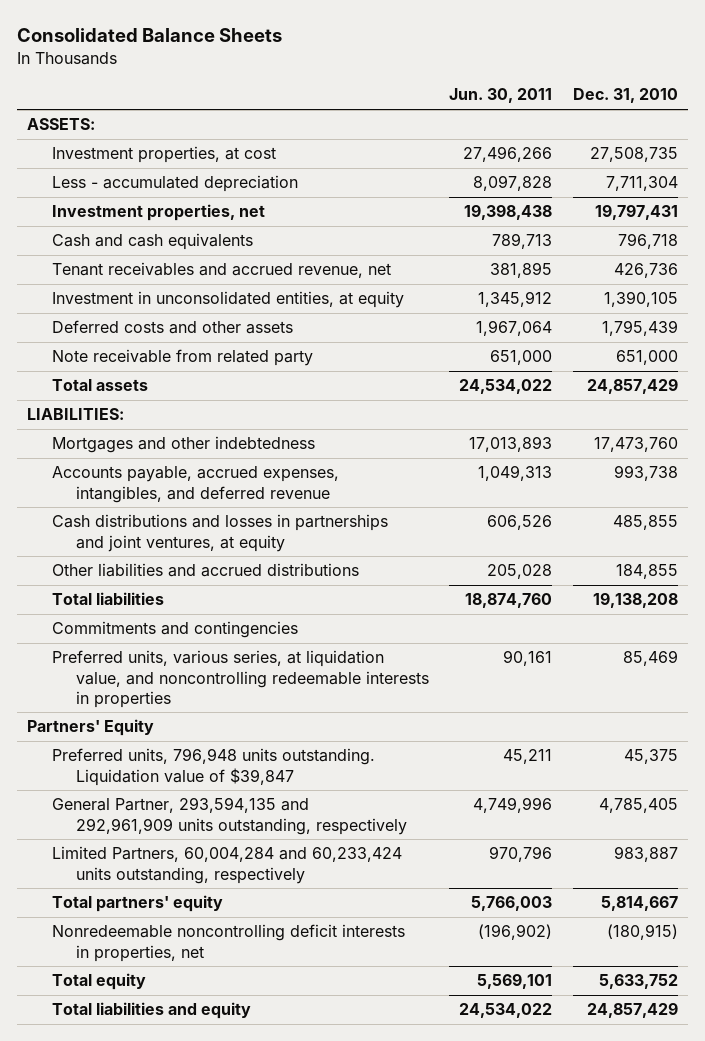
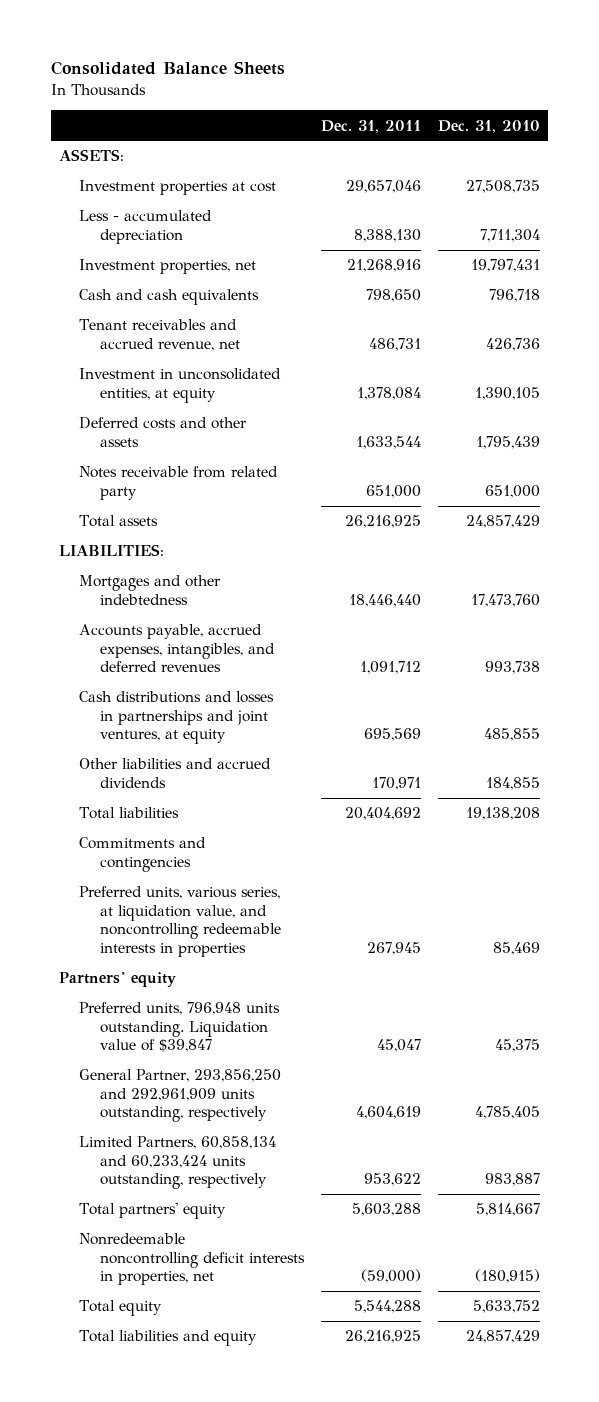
[449,88,553,104] Jun. 30, 2011 -> none
none -> [320,119,421,133] Dec. 31, 2011
[51,146,276,164] Investment properties, at cost -> [79,180,277,196] Investment properties at cost
[51,349,313,367] Note receivable from related party -> [79,466,279,500] Notes receivable from related party
[51,466,339,503] Accounts payable, accrued expenses, intangibles, and deferred revenue -> [79,624,275,673] Accounts payable, accrued expenses, intangibles, and deferred revenues
[51,563,359,578] Other liabilities and accrued distributions -> [79,758,272,788] Other liabilities and accrued dividends
[27,719,155,737] Partners' Equity -> [59,972,177,988] Partners' equity
[51,797,407,835] General Partner, 293,594,135 and 292,961,909 units outstanding, respectively -> [79,1069,282,1123] General Partner, 293,856,250 and 292,961,909 units outstanding, respectively
[51,846,402,884] Limited Partners, 60,004,284 and 60,233,424 units outstanding, respectively -> [79,1136,277,1190] Limited Partners, 60,858,134 and 60,233,424 units outstanding, respectively

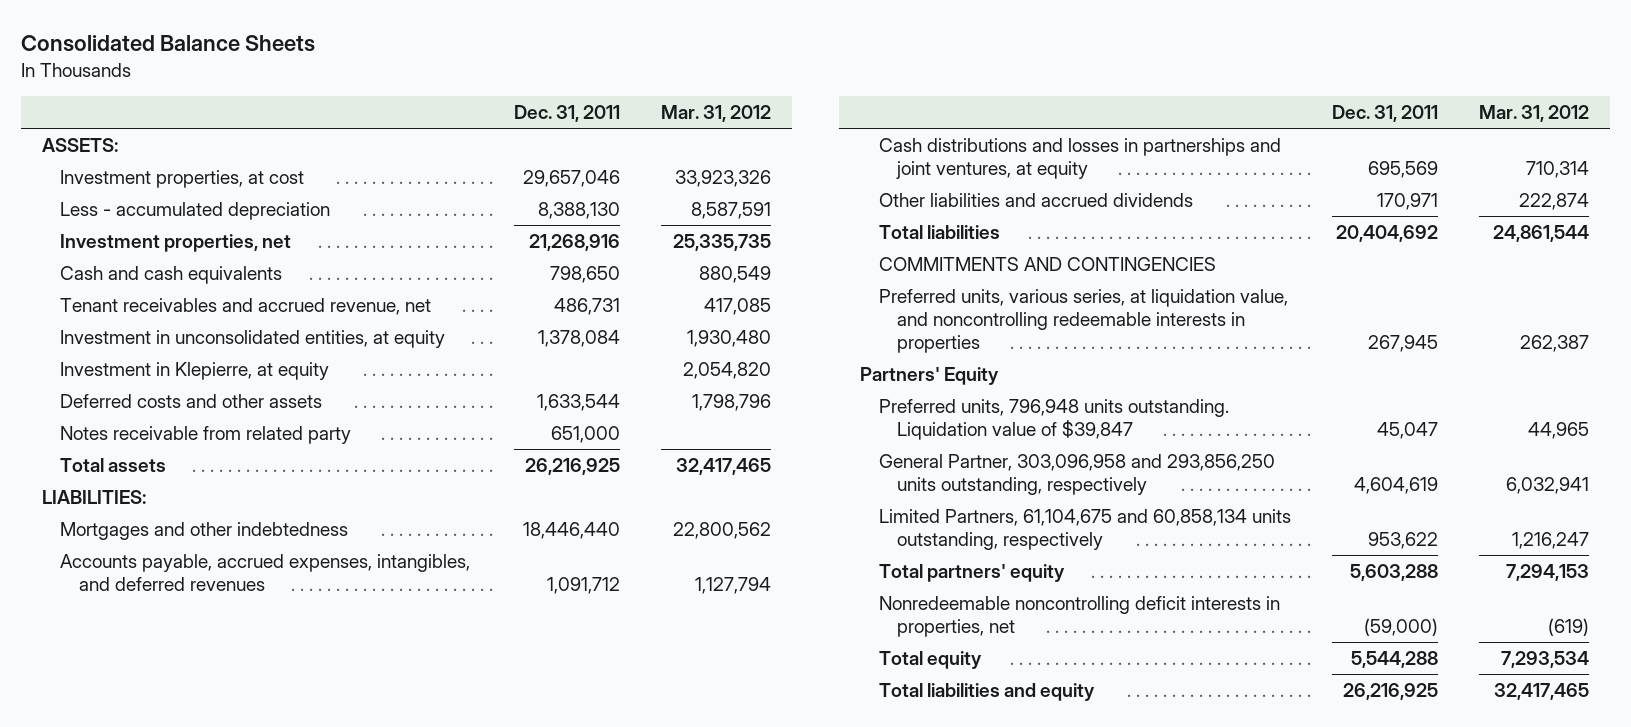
[437,119,540,133] Dec. 31, 2010 -> none
none -> [660,104,771,122] Mar. 31, 2012
[79,180,277,196] Investment properties at cost -> [60,170,305,189] Investment properties, at cost
none -> [60,362,330,381] Investment in Klepierre, at equity
[79,837,207,872] Commitments and contingencies -> [878,257,1216,272] COMMITMENTS AND CONTINGENCIES
[59,972,177,988] Partners' equity -> [860,367,1000,386] Partners' Equity
[79,1069,282,1123] General Partner, 293,856,250 and 292,961,909 units outstanding, respectively -> [878,454,1275,495] General Partner, 303,096,958 and 293,856,250 units outstanding, respectively
[79,1136,277,1190] Limited Partners, 60,858,134 and 60,233,424 units outstanding, respectively -> [878,509,1291,550] Limited Partners, 61,104,675 and 60,858,134 units outstanding, respectively

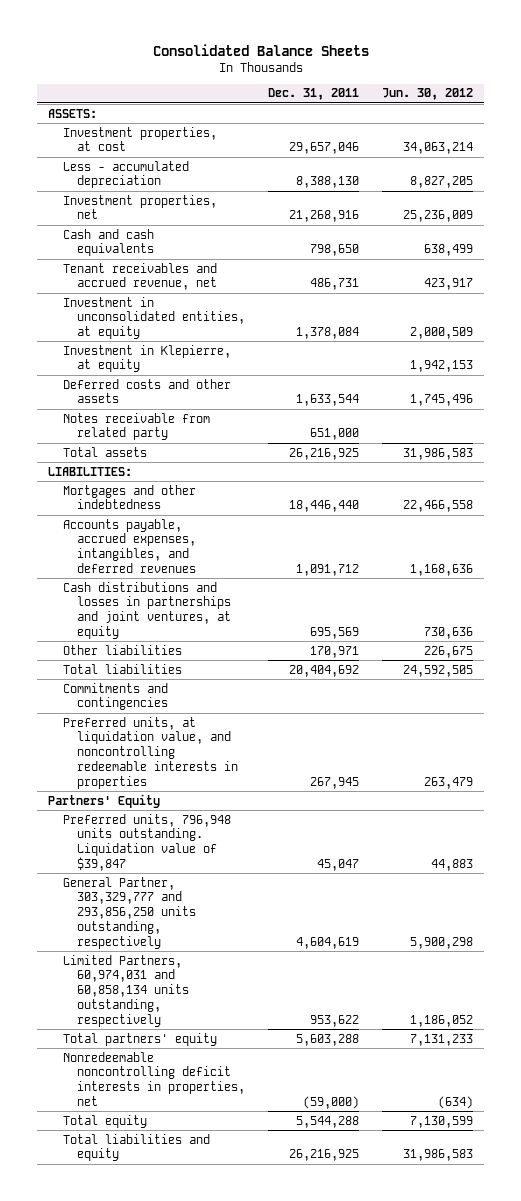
[660,104,771,122] Mar. 31, 2012 -> none
none -> [381,88,473,101] Jun. 30, 2012
[878,193,1193,208] Other liabilities and accrued dividends -> [62,644,182,655] Other liabilities
[878,257,1216,272] COMMITMENTS AND CONTINGENCIES -> [62,682,168,711] Commitments and contingencies
[878,289,1288,353] Preferred units, various series, at liquidation value, and noncontrolling redeemable interests in properties -> [62,716,238,789] Preferred units, at liquidation value, and noncontrolling redeemable interests in properties
[878,454,1275,495] General Partner, 303,096,958 and 293,856,250 units outstanding, respectively -> [62,876,196,949] General Partner, 303,329,777 and 293,856,250 units outstanding, respectively
[878,509,1291,550] Limited Partners, 61,104,675 and 60,858,134 units outstanding, respectively -> [62,954,189,1027] Limited Partners, 60,974,031 and 60,858,134 units outstanding, respectively

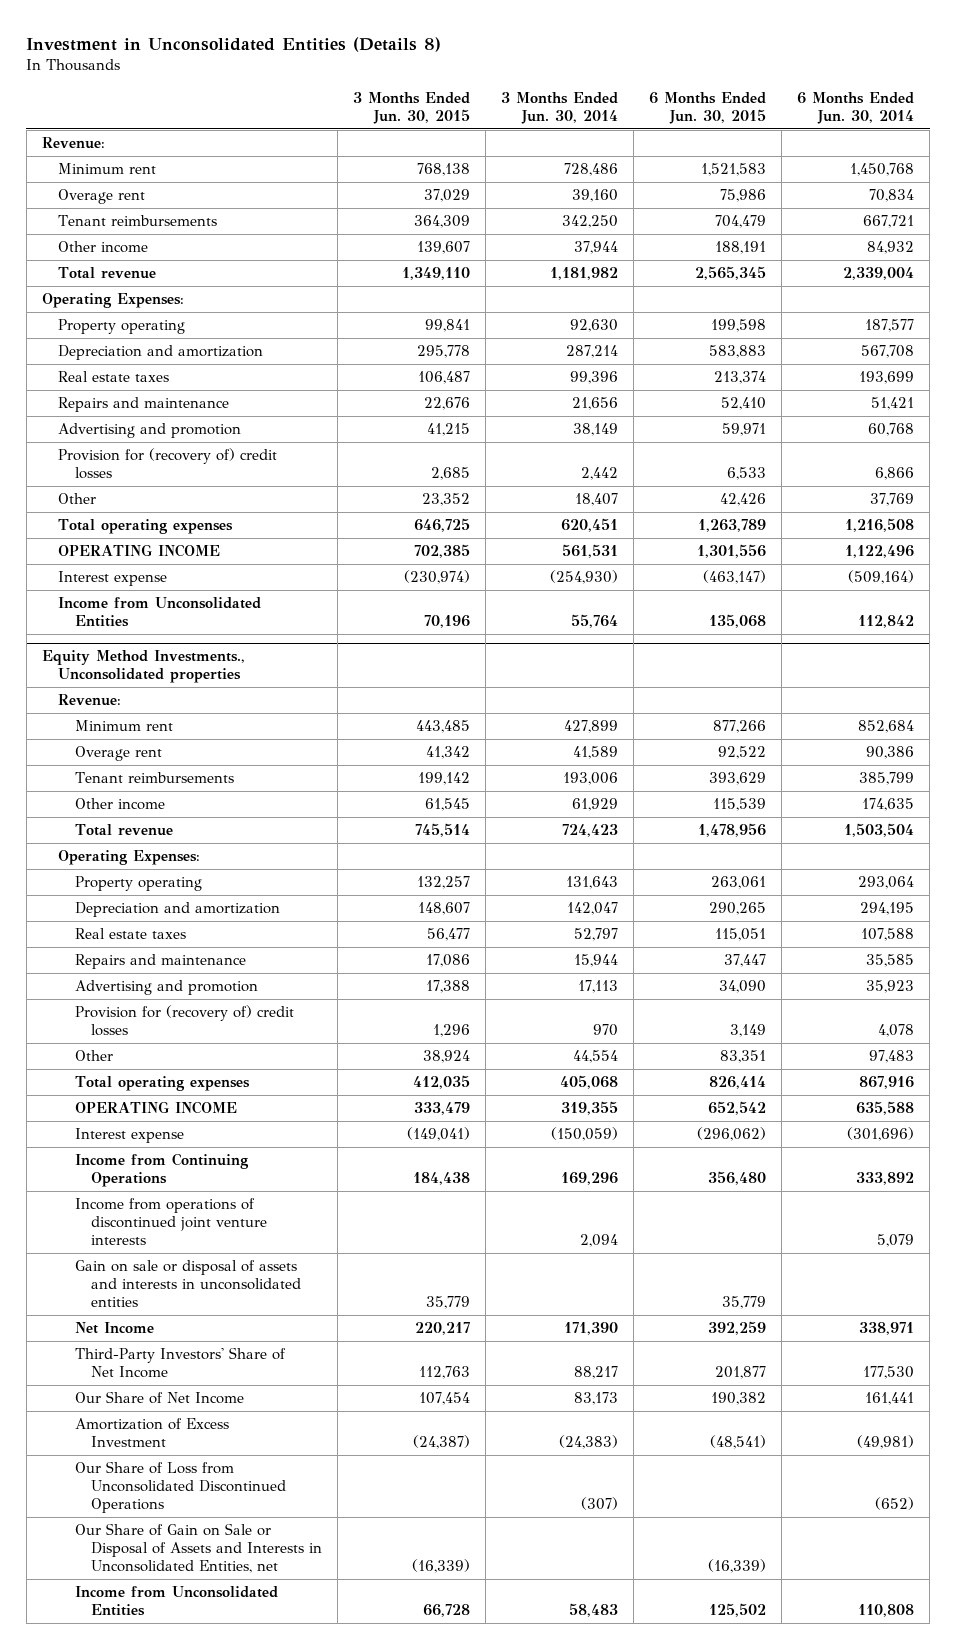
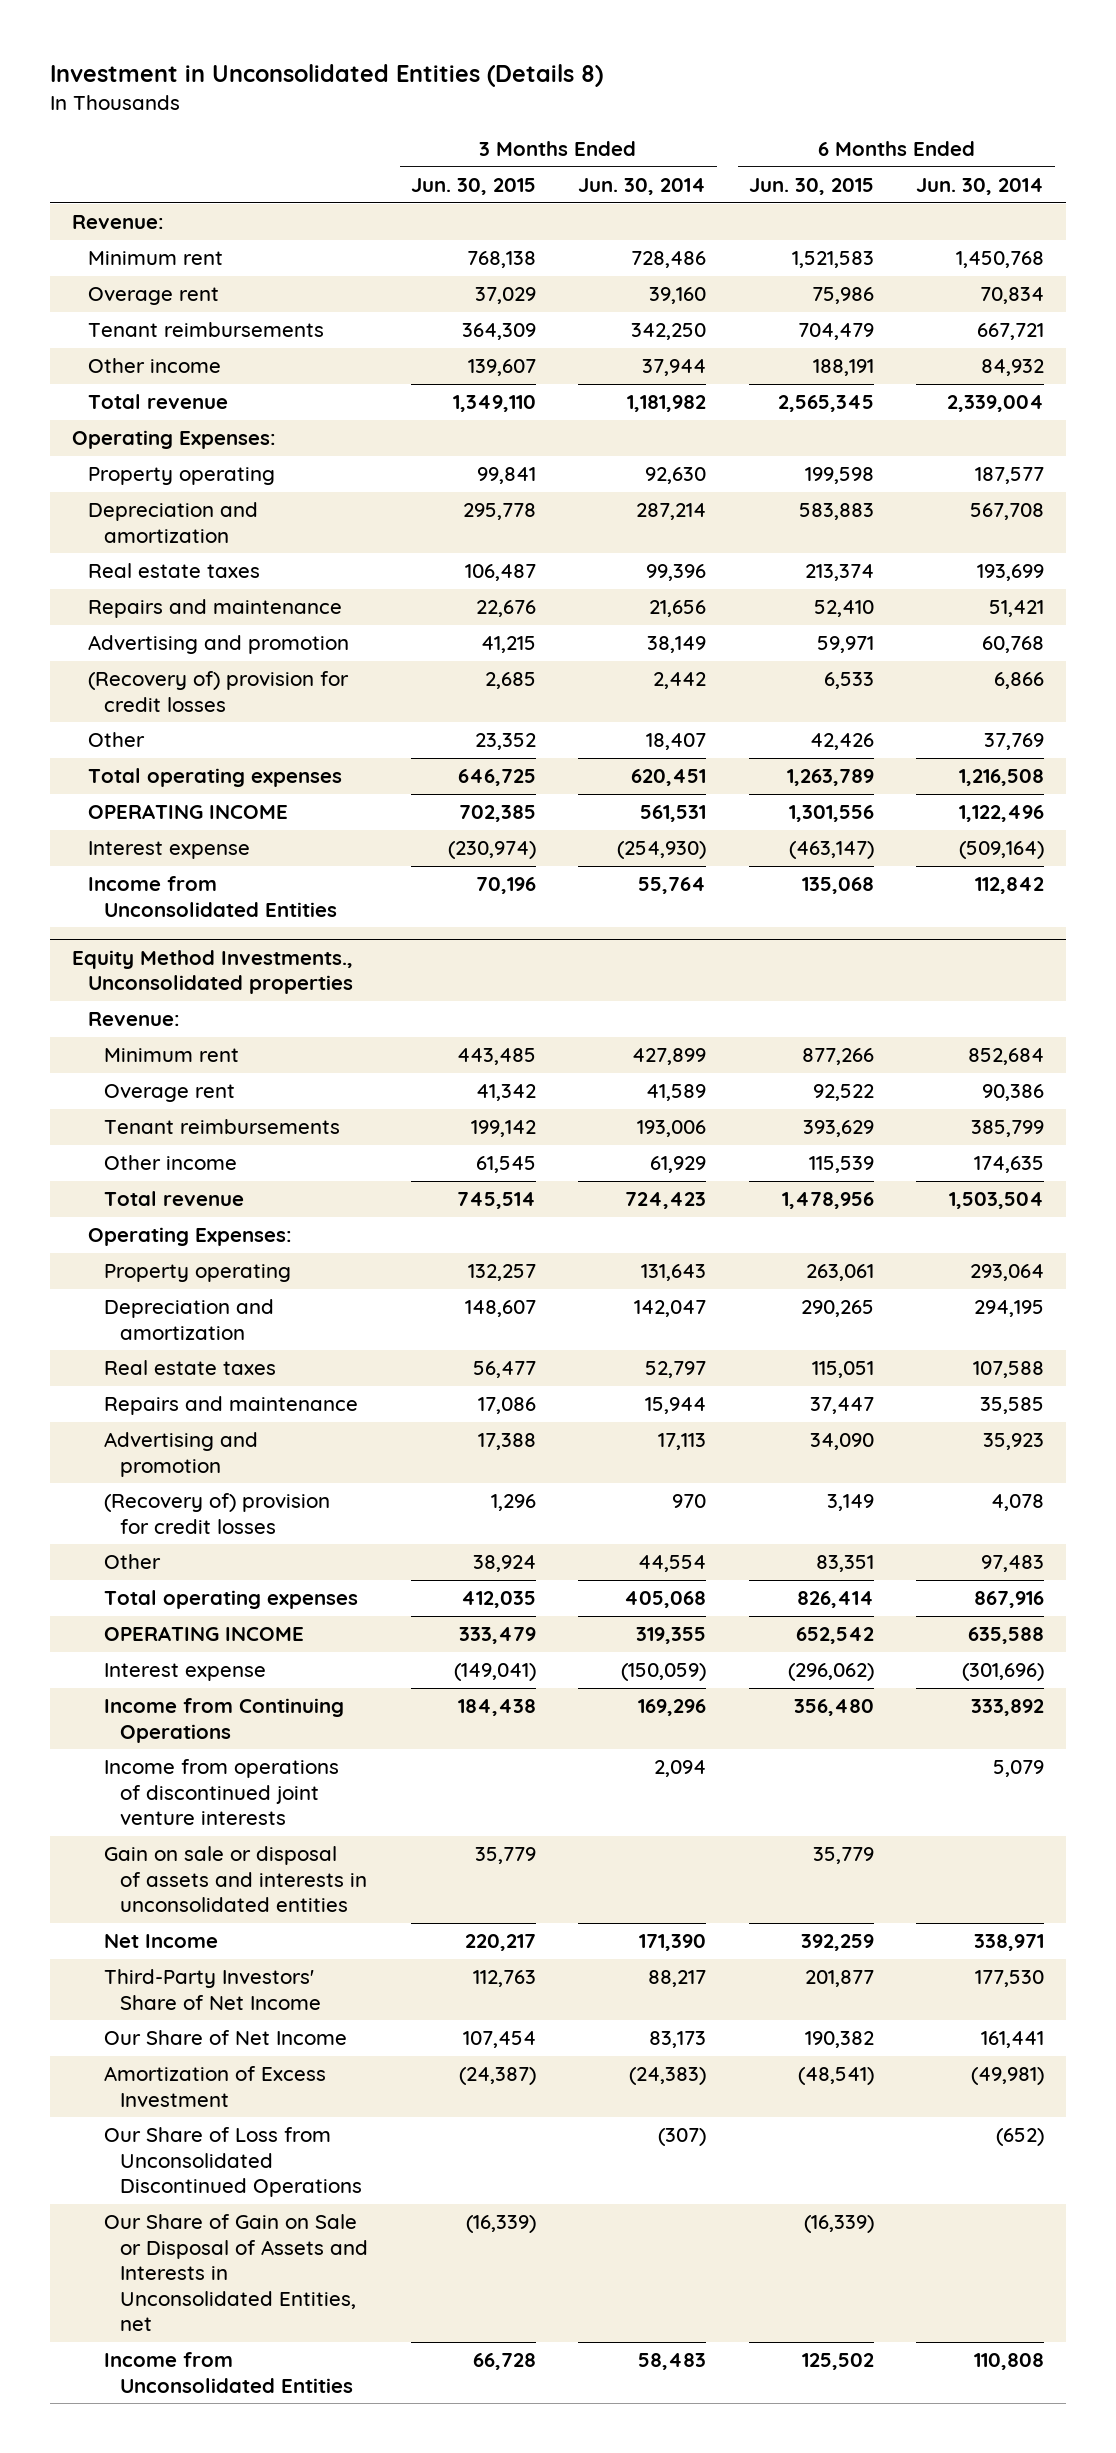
[58,447,278,480] Provision for (recovery of) credit losses -> [87,671,349,712] (Recovery of) provision for credit losses
[74,1004,294,1037] Provision for (recovery of) credit losses -> [104,1493,331,1534] (Recovery of) provision for credit losses

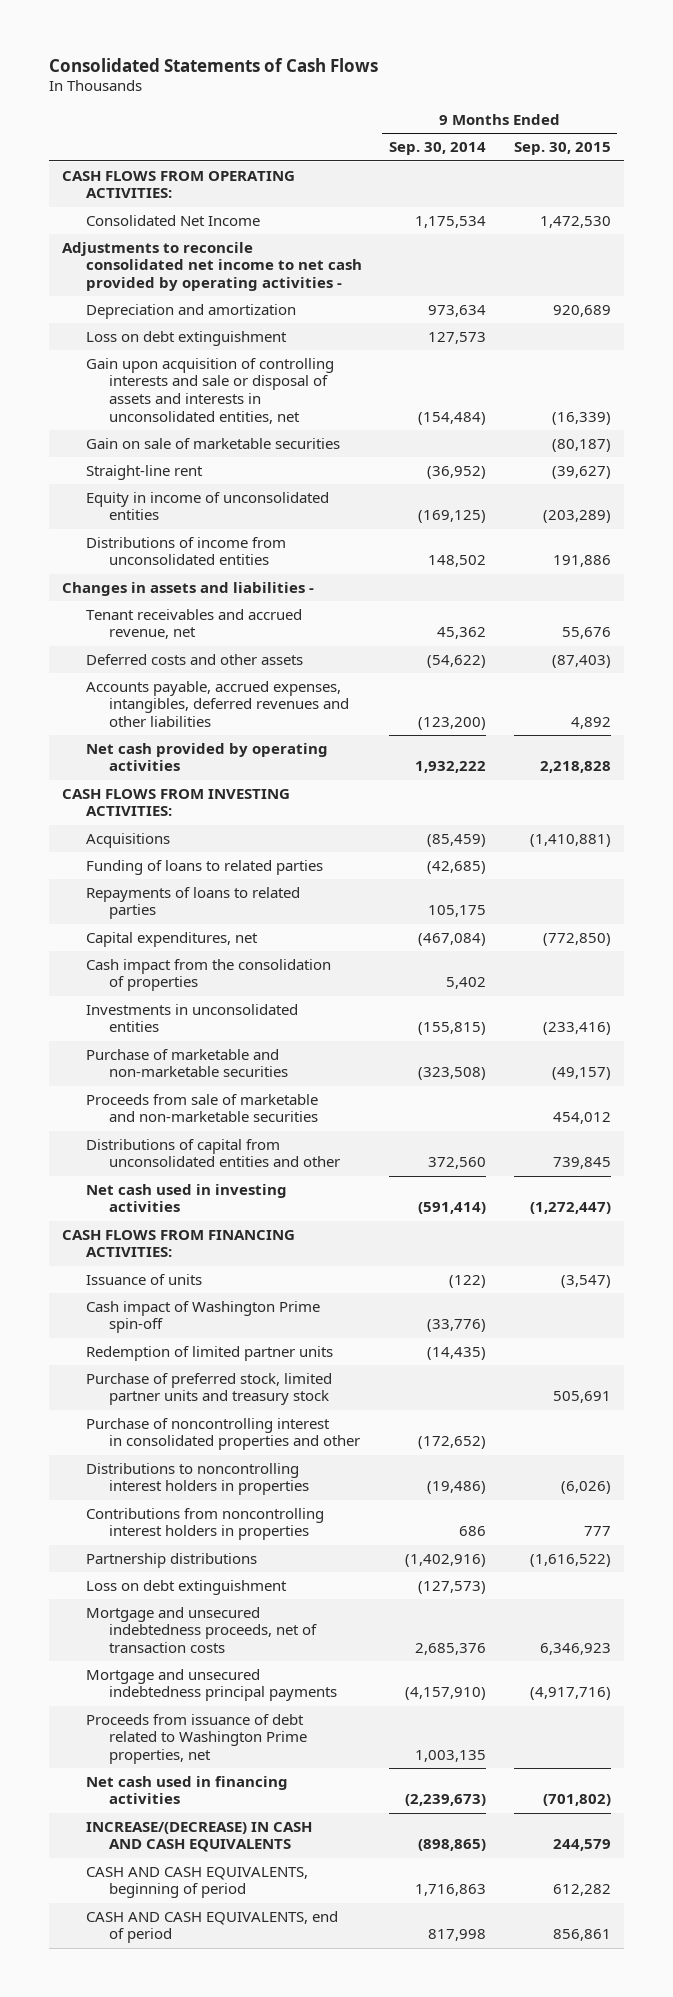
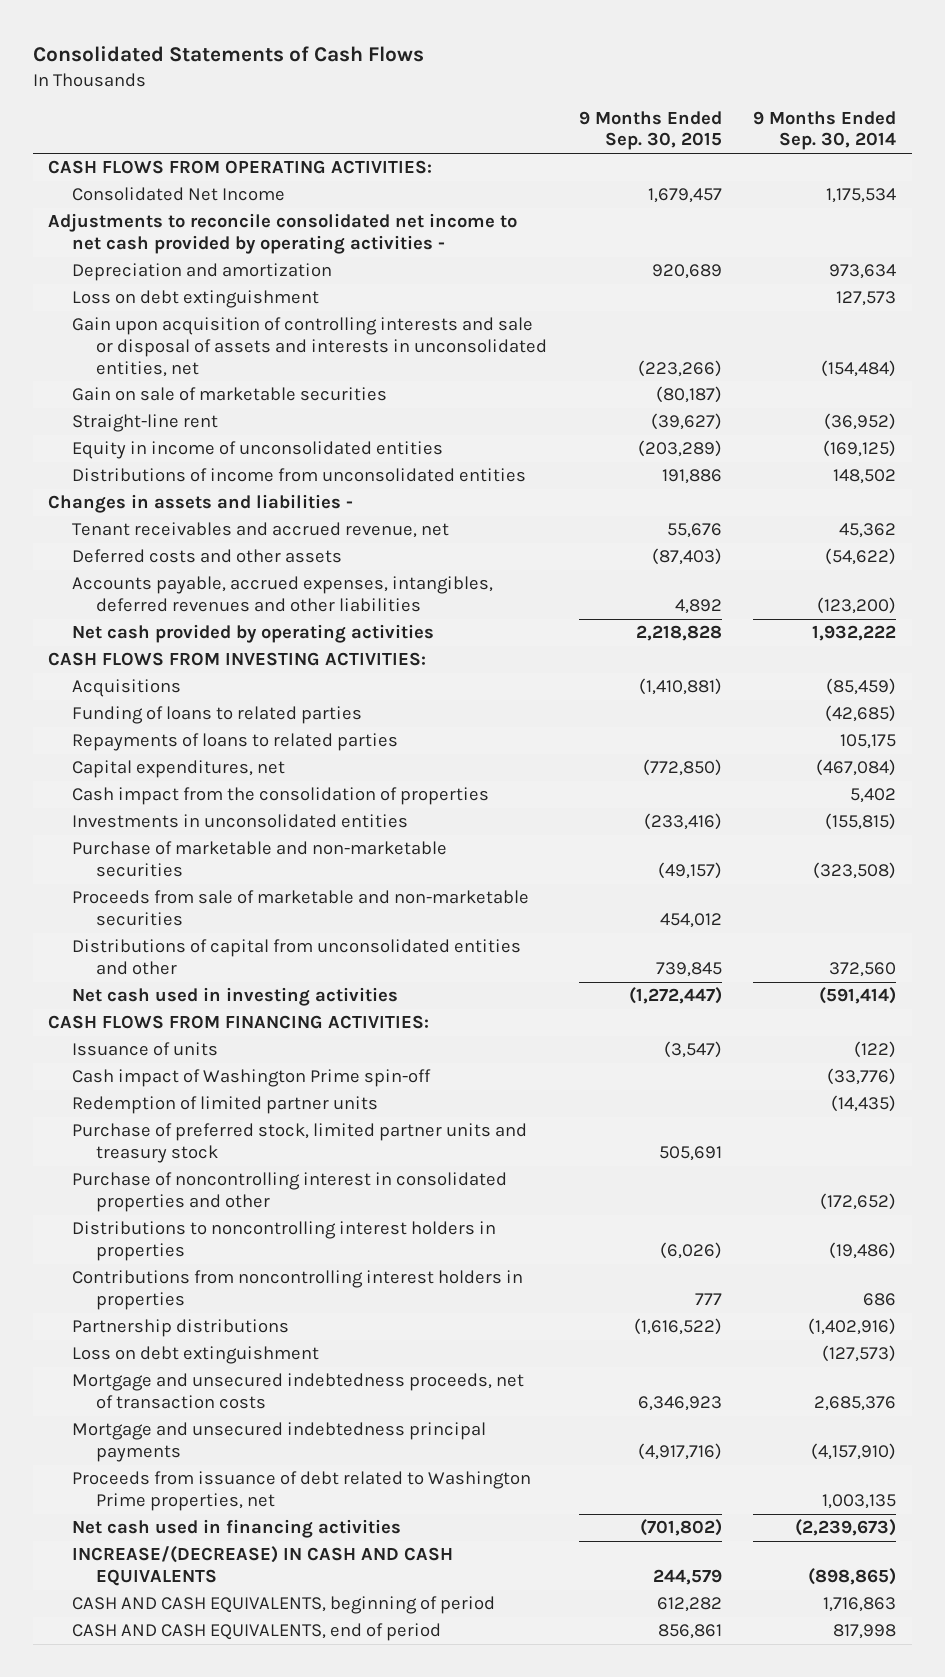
[539,215,611,228] 1,472,530 -> [647,188,722,204] 1,679,457
[551,411,611,425] (16,339) -> [637,359,722,377] (223,266)

